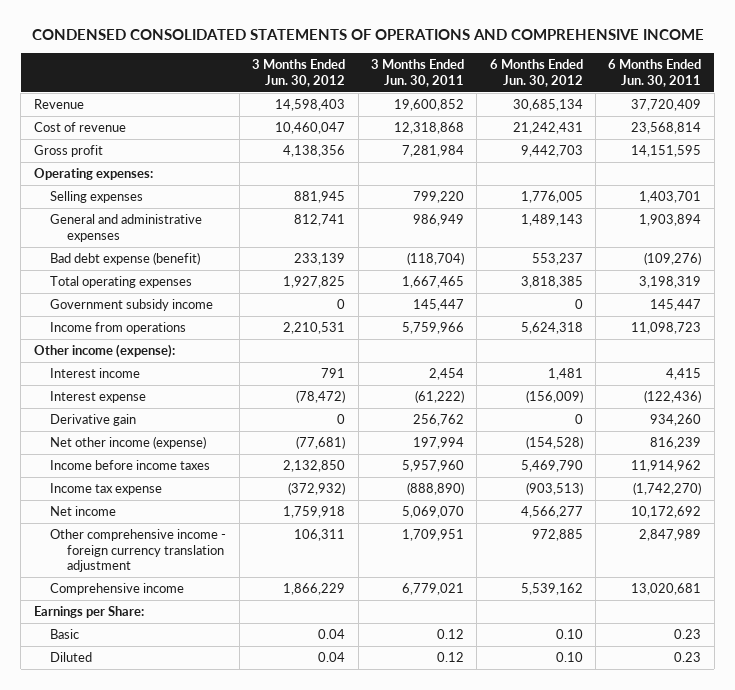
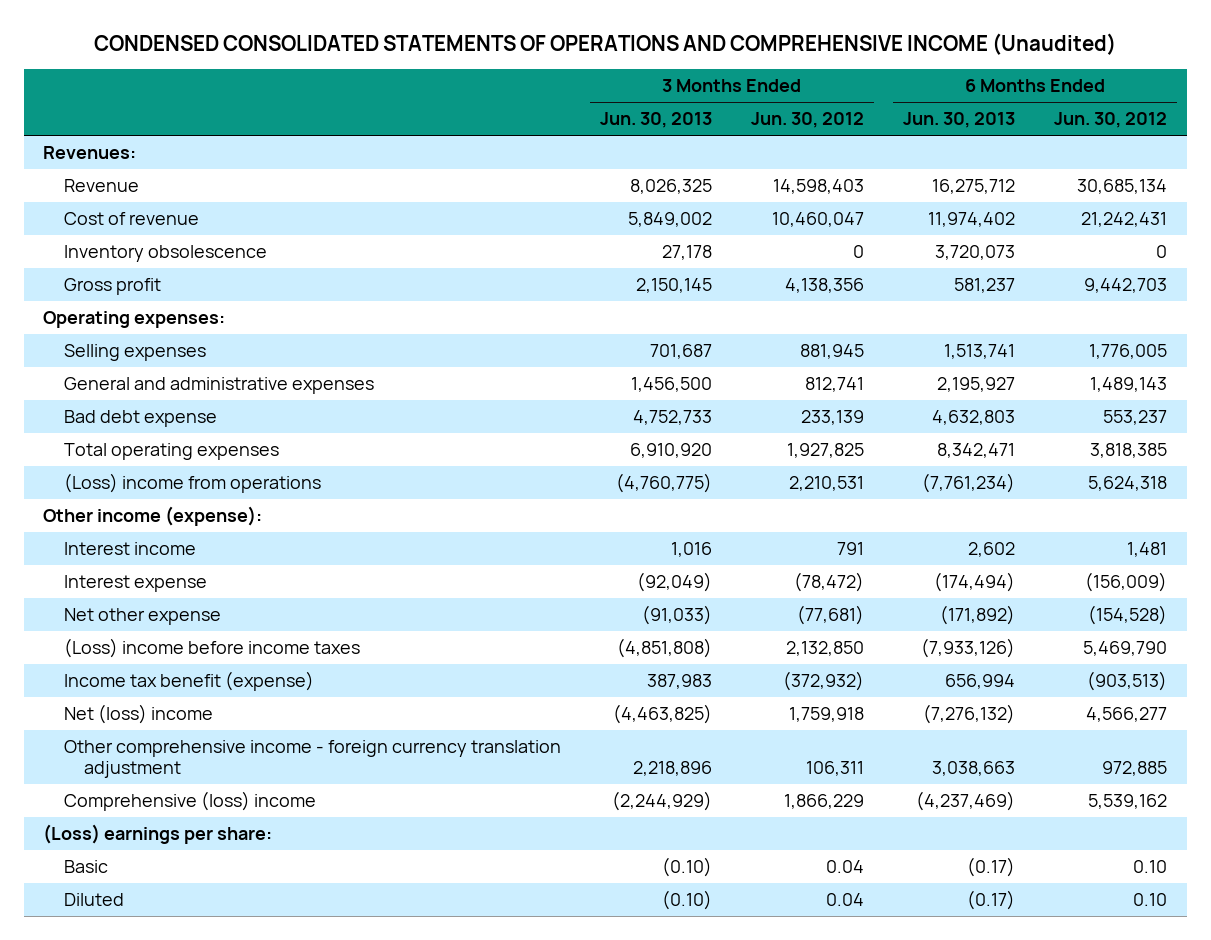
[31,29,704,41] CONDENSED CONSOLIDATED STATEMENTS OF OPERATIONS AND COMPREHENSIVE INCOME -> [94,33,1117,56] CONDENSED CONSOLIDATED STATEMENTS OF OPERATIONS AND COMPREHENSIVE INCOME (Unaudited)
[370,59,464,87] 3 Months Ended Jun. 30, 2011 -> none
[608,59,702,87] 6 Months Ended Jun. 30, 2011 -> none
none -> [599,112,712,129] Jun. 30, 2013
none -> [903,112,1016,129] Jun. 30, 2013
none -> [43,146,137,160] Revenues:
none -> [63,245,267,263] Inventory obsolescence
[50,252,201,266] Bad debt expense (benefit) -> [63,410,217,428] Bad debt expense
[50,299,214,312] Government subsidy income -> none
[50,322,187,335] Income from operations -> [63,473,321,494] (Loss) income from operations
[50,414,137,427] Derivative gain -> none
[50,436,207,450] Net other income (expense) -> [63,608,221,626] Net other expense
[50,460,211,471] Income before income taxes -> [63,638,360,659] (Loss) income before income taxes
[50,483,163,496] Income tax expense -> [63,671,314,692] Income tax benefit (expense)
[50,506,117,517] Net income -> [63,704,213,725] Net (loss) income
[50,583,185,596] Comprehensive income -> [63,791,316,812] Comprehensive (loss) income
[33,606,144,619] Earnings per Share: -> [43,824,273,845] (Loss) earnings per share:

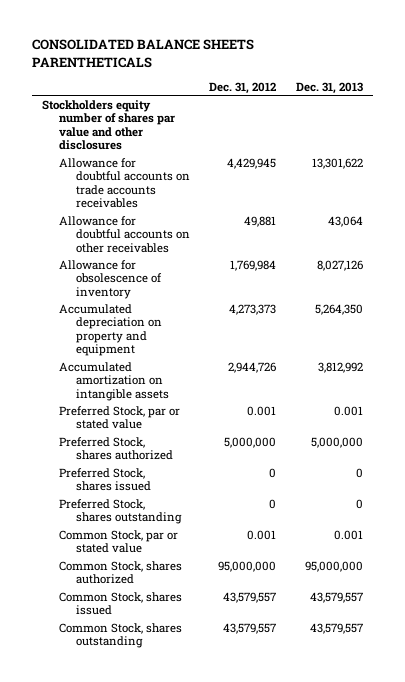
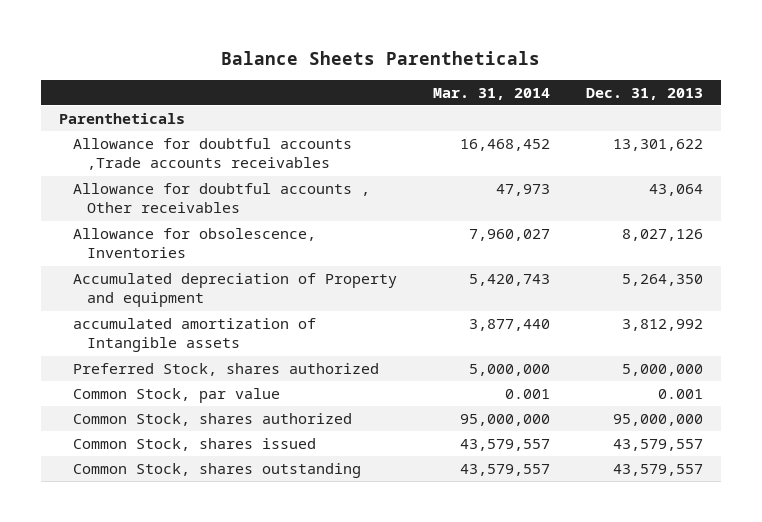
[31,39,254,68] CONSOLIDATED BALANCE SHEETS PARENTHETICALS -> [220,50,540,65] Balance Sheets Parentheticals
[209,81,277,94] Dec. 31, 2012 -> none
none -> [432,87,550,100] Mar. 31, 2014
[41,99,175,151] Stockholders equity number of shares par value and other disclosures -> none
[58,405,180,430] Preferred Stock, par or stated value -> none
none -> [59,113,186,125] Parentheticals
[58,157,190,209] Allowance for doubtful accounts on trade accounts receivables -> [72,138,352,171] Allowance for doubtful accounts ,Trade accounts receivables
[58,215,190,253] Allowance for doubtful accounts on other receivables -> [72,183,370,214] Allowance for doubtful accounts , Other receivables
[58,259,162,299] Allowance for obsolescence of inventory -> [72,228,316,259] Allowance for obsolescence, Inventories
[58,303,162,357] Accumulated depreciation on property and equipment -> [72,273,397,308] Accumulated depreciation of Property and equipment
[58,361,169,401] Accumulated amortization on intangible assets -> [72,318,316,353] accumulated amortization of Intangible assets
[58,467,151,492] Preferred Stock, shares issued -> none
[58,498,182,525] Preferred Stock, shares outstanding -> none
[58,529,178,554] Common Stock, par or stated value -> [72,388,280,404] Common Stock, par value

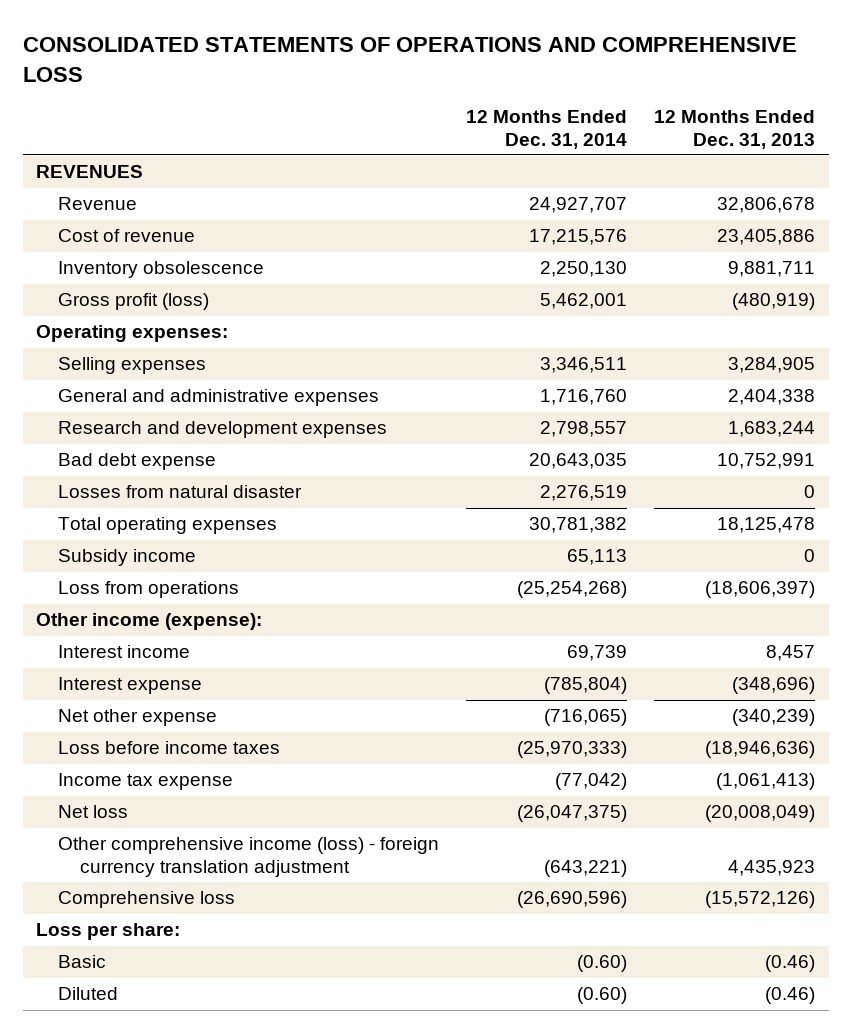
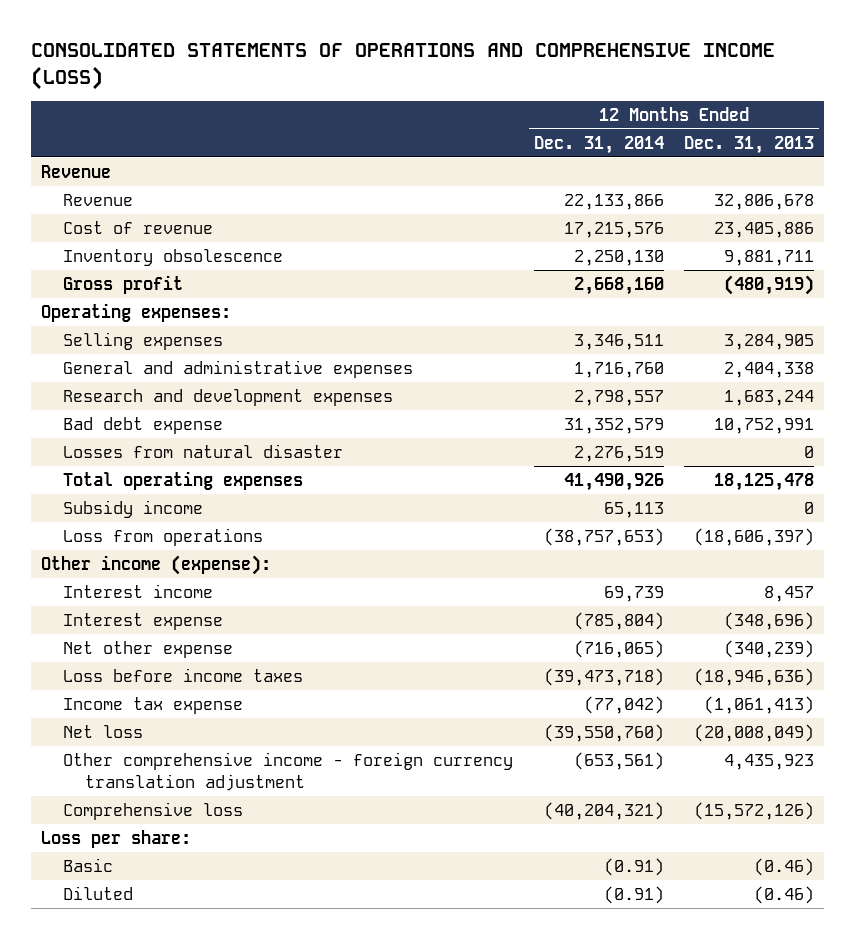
[22,37,797,82] CONSOLIDATED STATEMENTS OF OPERATIONS AND COMPREHENSIVE LOSS -> [30,43,775,90] CONSOLIDATED STATEMENTS OF OPERATIONS AND COMPREHENSIVE INCOME (LOSS)
[36,165,144,179] REVENUES -> [40,164,111,178] Revenue
[529,197,628,214] 24,927,707 -> [563,193,664,210] 22,133,866
[58,293,210,311] Gross profit (loss) -> [63,274,184,294] Gross profit
[540,293,628,310] 5,462,001 -> [573,276,664,295] 2,668,160
[529,453,628,470] 20,643,035 -> [563,417,664,434] 31,352,579
[529,517,628,534] 30,781,382 -> [563,472,664,491] 41,490,926
[517,581,628,599] (25,254,268) -> [543,527,664,546] (38,757,653)
[517,741,628,759] (25,970,333) -> [543,667,664,686] (39,473,718)
[517,805,628,823] (26,047,375) -> [543,723,664,742] (39,550,760)
[58,837,440,878] Other comprehensive income (loss) - foreign currency translation adjustment -> [63,751,514,791] Other comprehensive income - foreign currency translation adjustment
[544,860,628,878] (643,221) -> [573,751,664,770] (653,561)
[517,891,628,909] (26,690,596) -> [543,801,664,820] (40,204,321)
[577,955,628,973] (0.60) -> [603,857,664,876] (0.91)
[577,987,628,1005] (0.60) -> [603,885,664,904] (0.91)

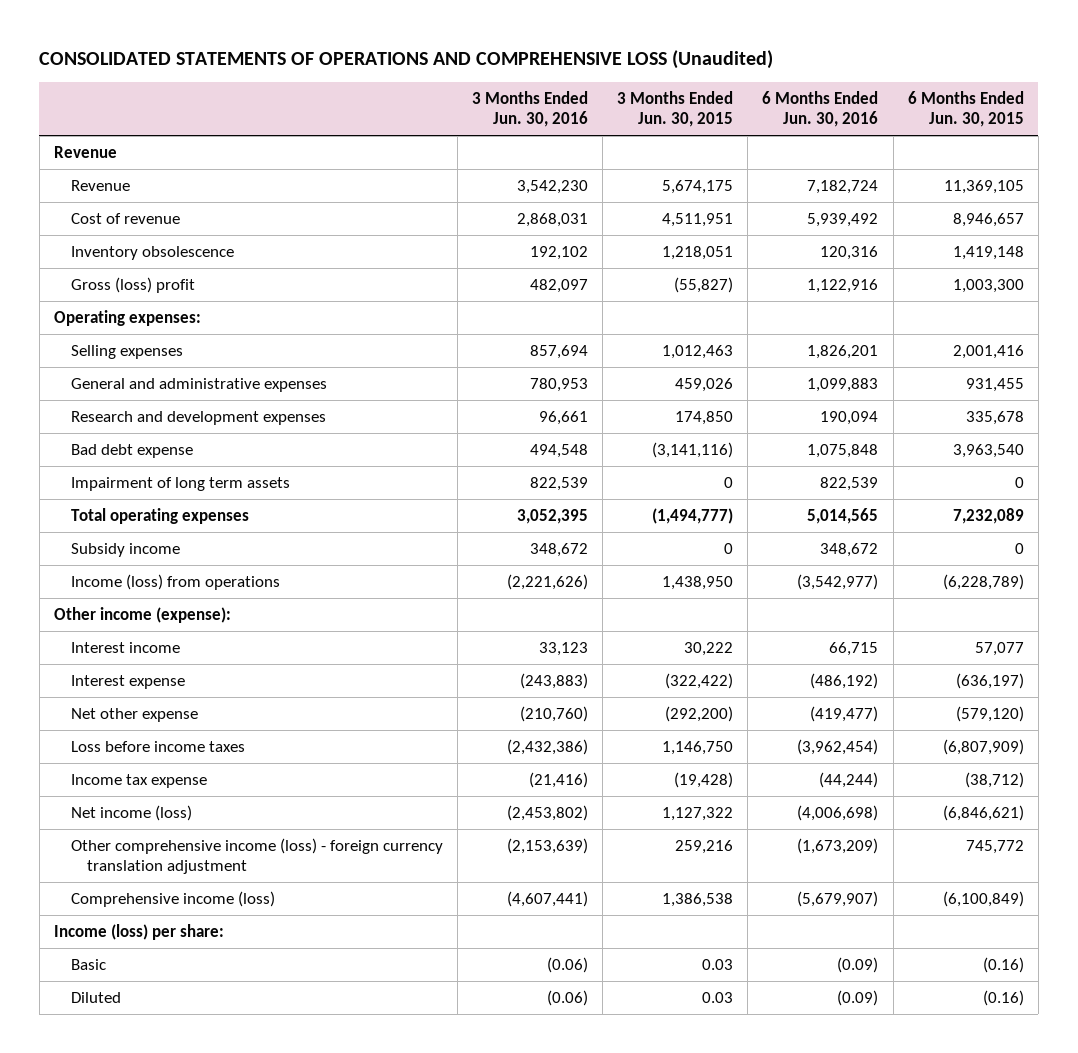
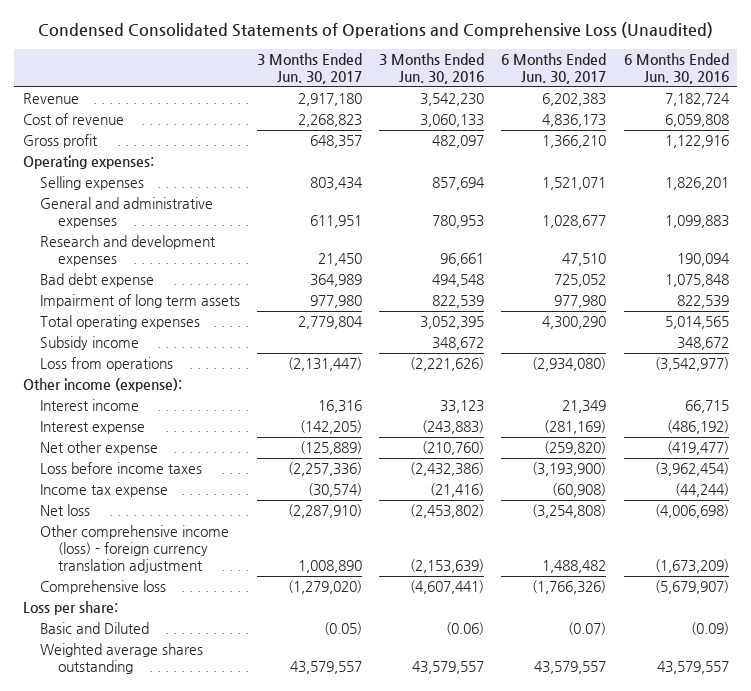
[39,50,774,70] CONSOLIDATED STATEMENTS OF OPERATIONS AND COMPREHENSIVE LOSS (Unaudited) -> [37,22,713,39] Condensed Consolidated Statements of Operations and Comprehensive Loss (Unaudited)
[617,91,734,128] 3 Months Ended Jun. 30, 2015 -> none
[907,91,1024,128] 6 Months Ended Jun. 30, 2015 -> none
none -> [257,52,363,84] 3 Months Ended Jun. 30, 2017
none -> [501,52,607,84] 6 Months Ended Jun. 30, 2017
[54,145,118,158] Revenue -> none
[70,245,234,260] Inventory obsolescence -> none
[516,212,588,227] 2,868,031 -> [420,114,485,128] 3,060,133
[807,212,879,227] 5,939,492 -> [664,114,729,128] 6,059,808
[70,276,195,293] Gross (loss) profit -> [22,134,98,149] Gross profit
[70,573,280,590] Income (loss) from operations -> [40,357,174,372] Loss from operations
[70,804,192,821] Net income (loss) -> [40,504,91,517] Net loss
[70,958,106,970] Basic -> none
[70,991,121,1003] Diluted -> none
[70,890,275,907] Comprehensive income (loss) -> [40,580,167,595] Comprehensive loss
[54,923,225,940] Income (loss) per share: -> [22,601,118,616] Loss per share:
none -> [40,622,150,635] Basic and Diluted
none -> [40,643,204,675] Weighted average shares outstanding

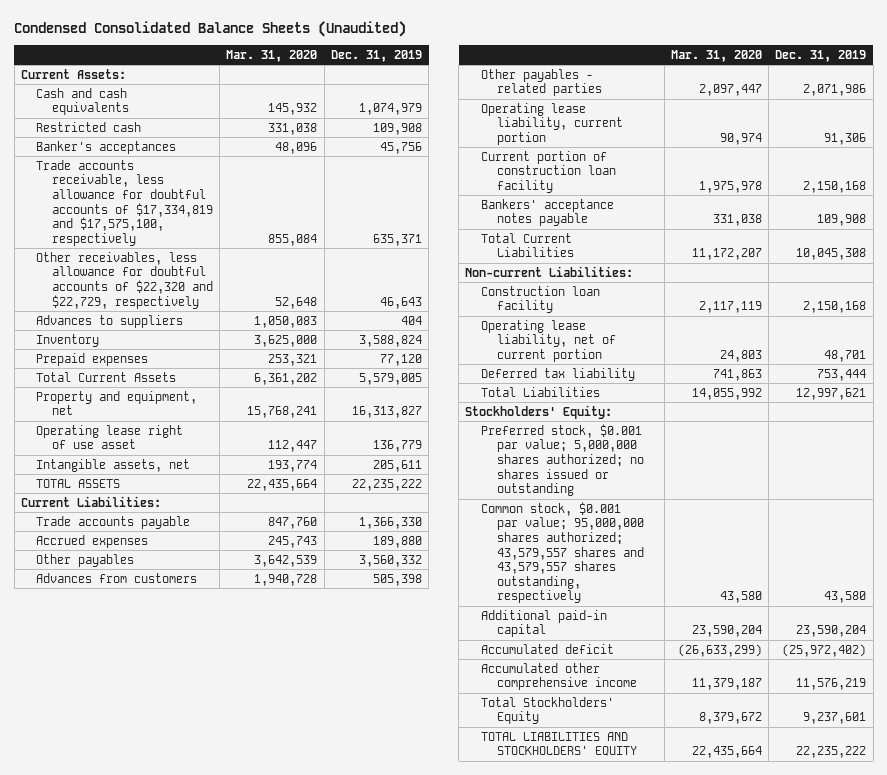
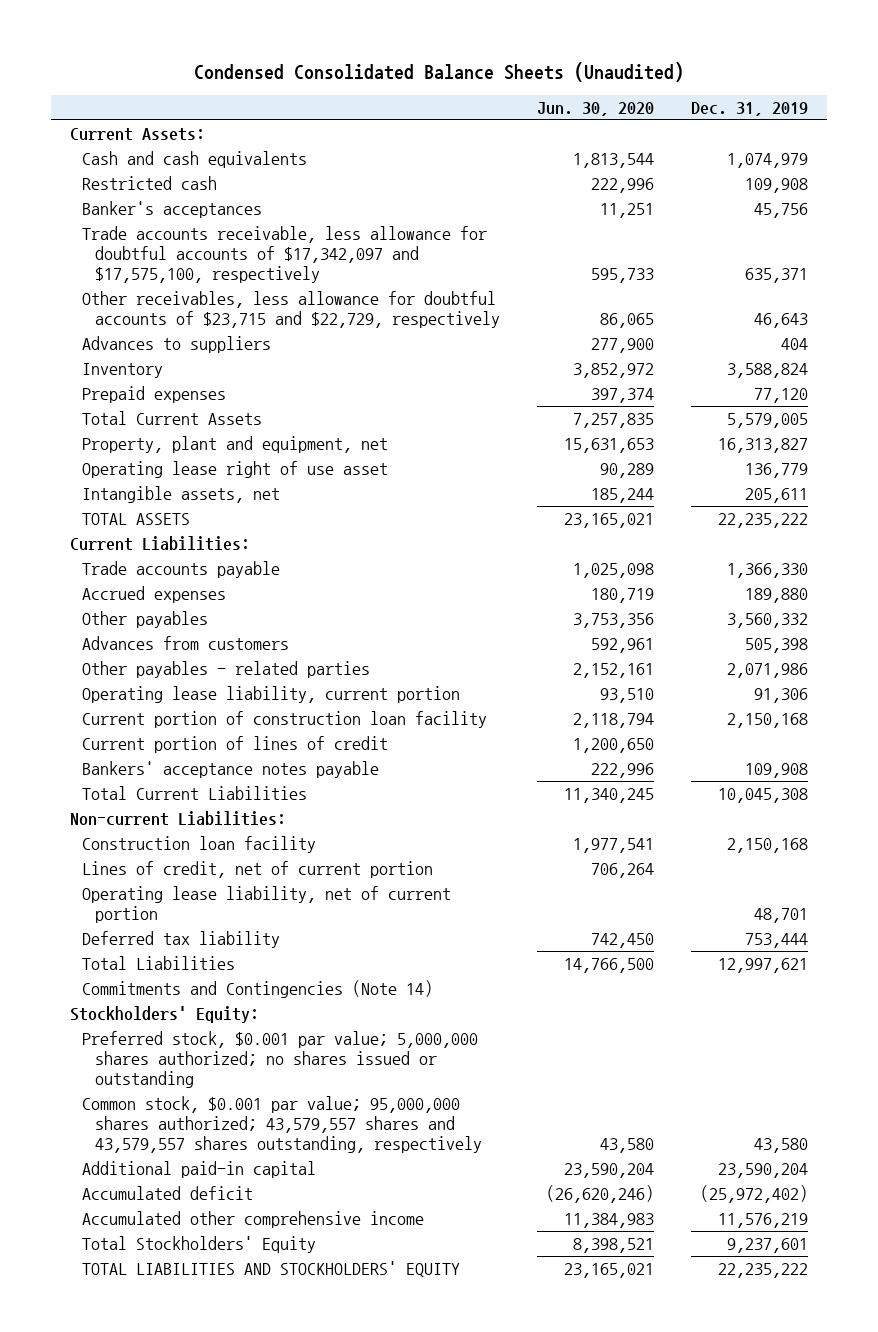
[226,49,318,62] Mar. 31, 2020 -> none
none -> [537,101,655,116] Jun. 30, 2020
[36,159,214,246] Trade accounts receivable, less allowance for doubtful accounts of $17,334,819 and $17,575,100, respectively -> [82,225,488,283] Trade accounts receivable, less allowance for doubtful accounts of $17,342,097 and $17,575,100, respectively
[36,251,214,309] Other receivables, less allowance for doubtful accounts of $22,320 and $22,729, respectively -> [82,290,500,328] Other receivables, less allowance for doubtful accounts of $23,715 and $22,729, respectively
[36,390,198,416] Property and equipment, net -> [82,435,389,453] Property, plant and equipment, net
none -> [82,735,389,753] Current portion of lines of credit
none -> [82,860,434,878] Lines of credit, net of current portion
none -> [82,979,434,998] Commitments and Contingencies (Note 14)

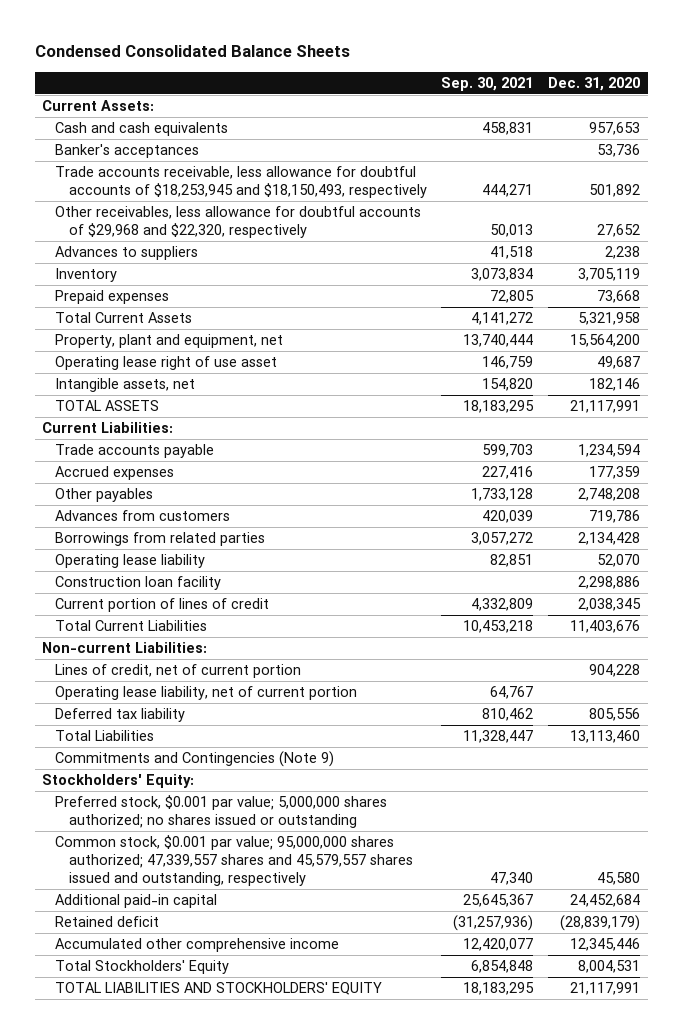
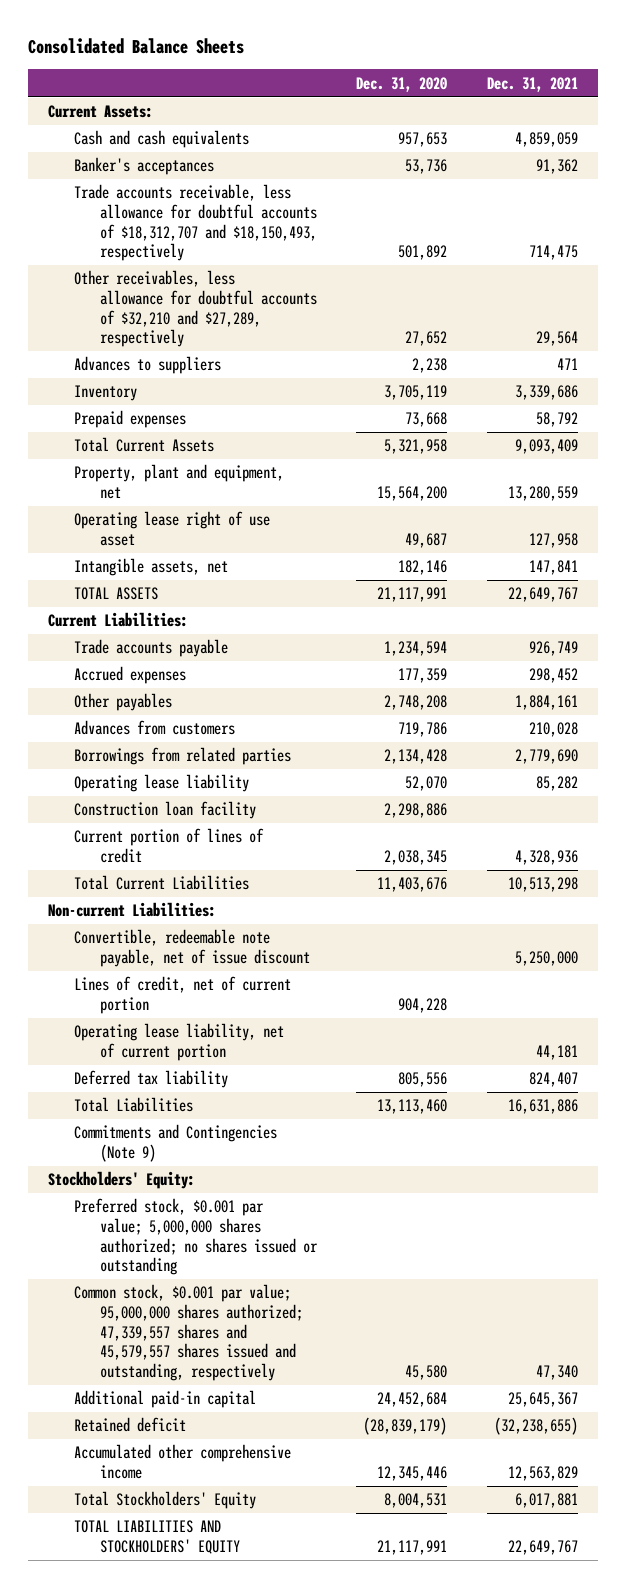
[34,45,350,58] Condensed Consolidated Balance Sheets -> [27,38,244,55] Consolidated Balance Sheets
[441,76,534,91] Sep. 30, 2021 -> none
none -> [487,76,579,92] Dec. 31, 2021
[55,166,427,198] Trade accounts receivable, less allowance for doubtful accounts of $18,253,945 and $18,150,493, respectively -> [73,184,317,262] Trade accounts receivable, less allowance for doubtful accounts of $18,312,707 and $18,150,493, respectively
[55,206,422,238] Other receivables, less allowance for doubtful accounts of $29,968 and $22,320, respectively -> [73,270,317,348] Other receivables, less allowance for doubtful accounts of $32,210 and $27,289, respectively
none -> [73,929,310,968] Convertible, redeemable note payable, net of issue discount

